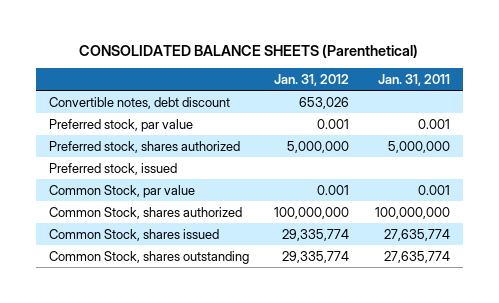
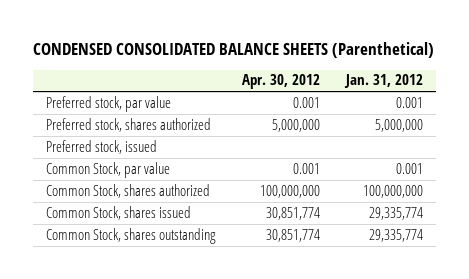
[79,43,419,58] CONSOLIDATED BALANCE SHEETS (Parenthetical) -> [32,42,434,59] CONDENSED CONSOLIDATED BALANCE SHEETS (Parenthetical)
[378,73,451,86] Jan. 31, 2011 -> none
none -> [241,74,320,90] Apr. 30, 2012
[48,96,230,109] Convertible notes, debt discount -> none

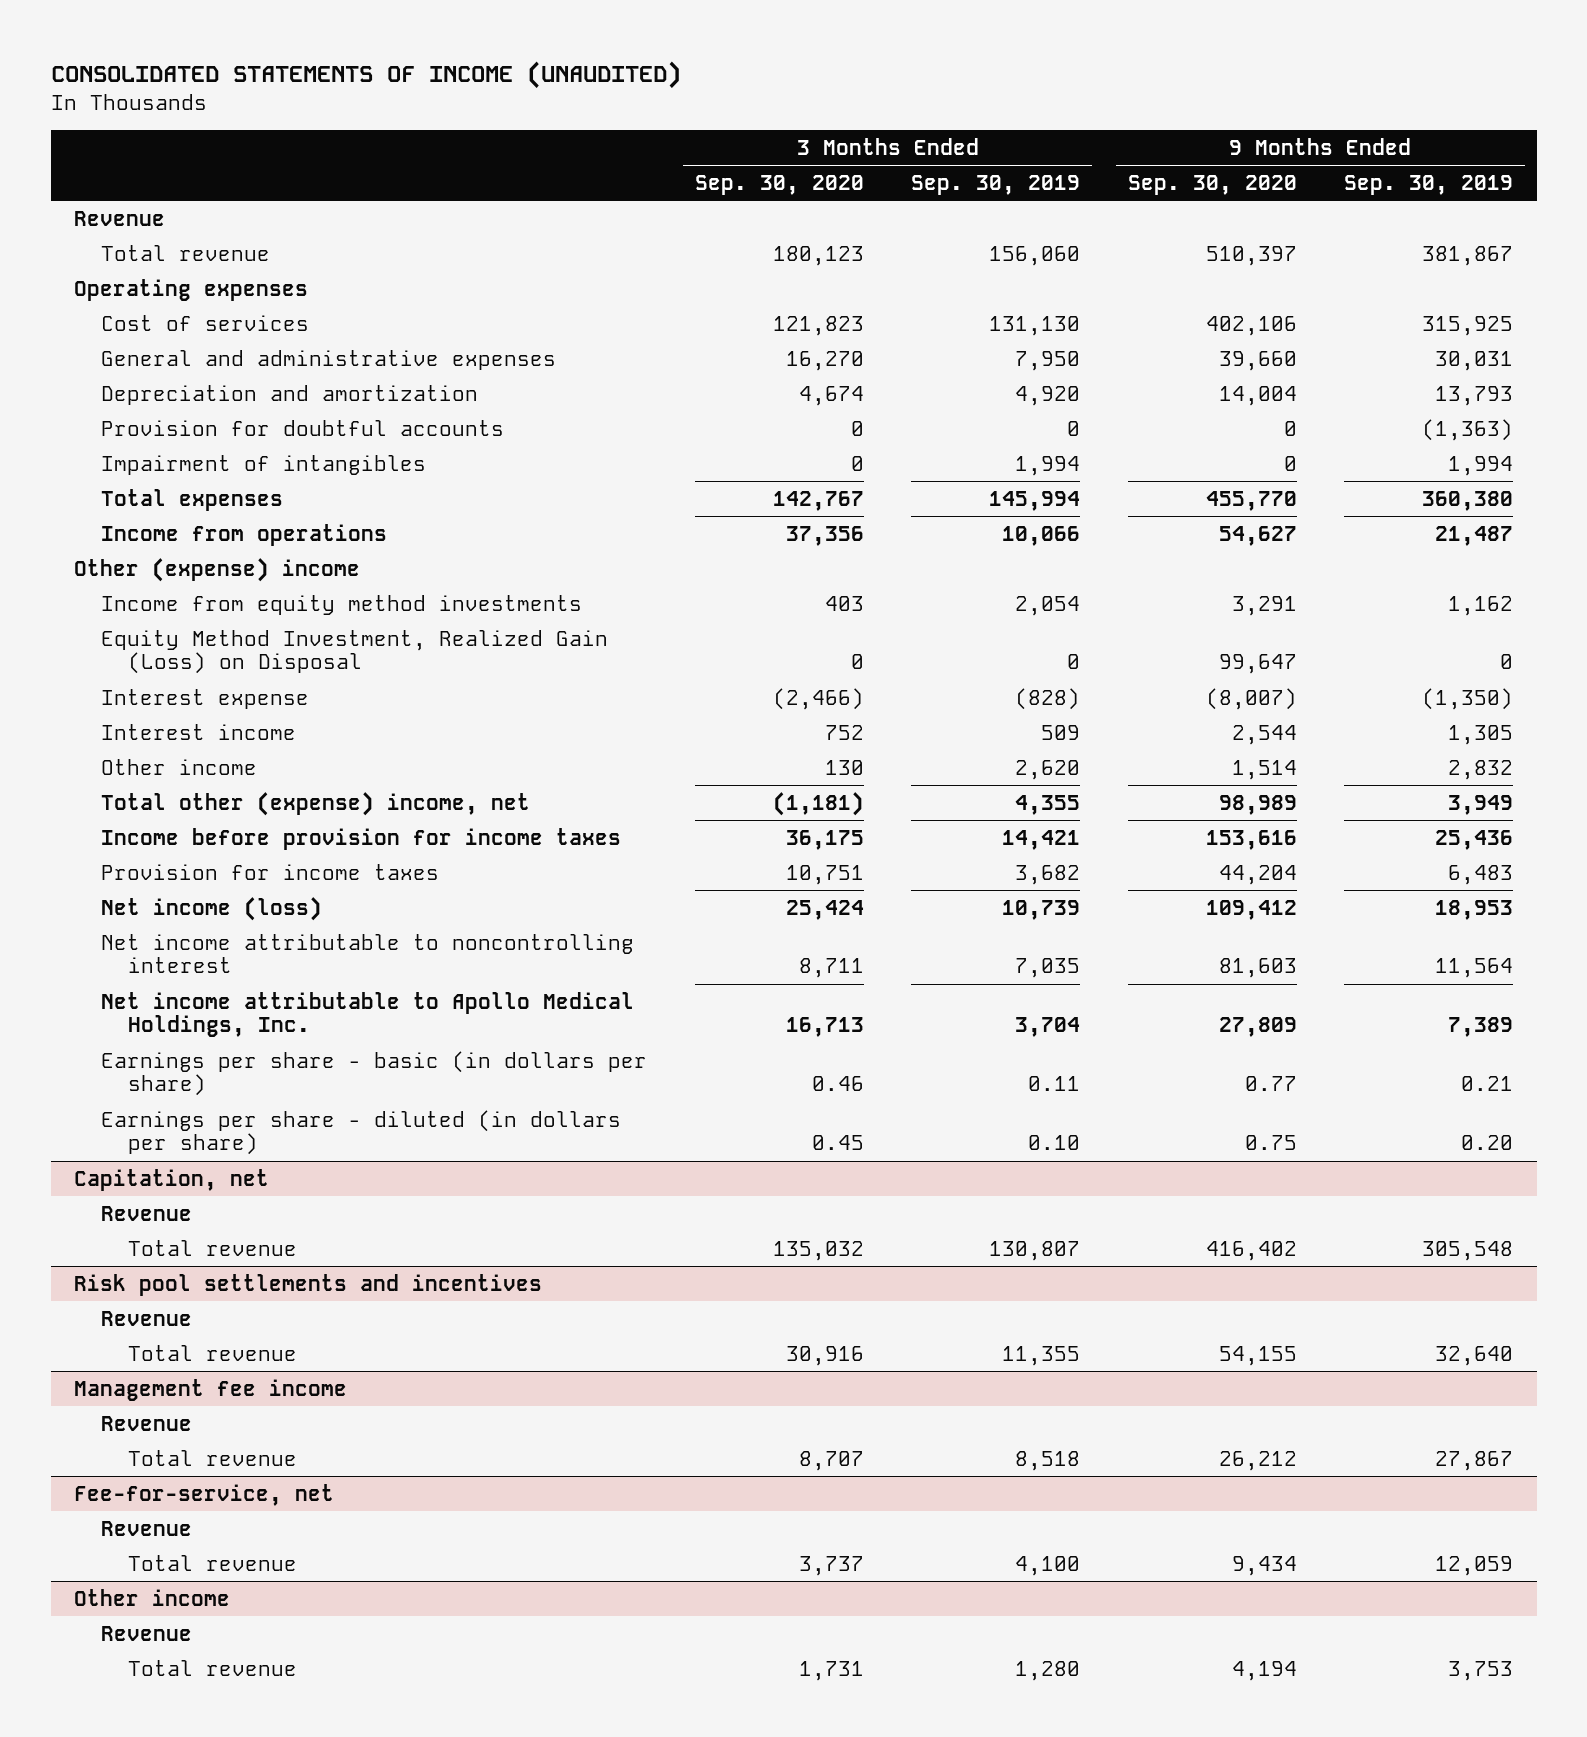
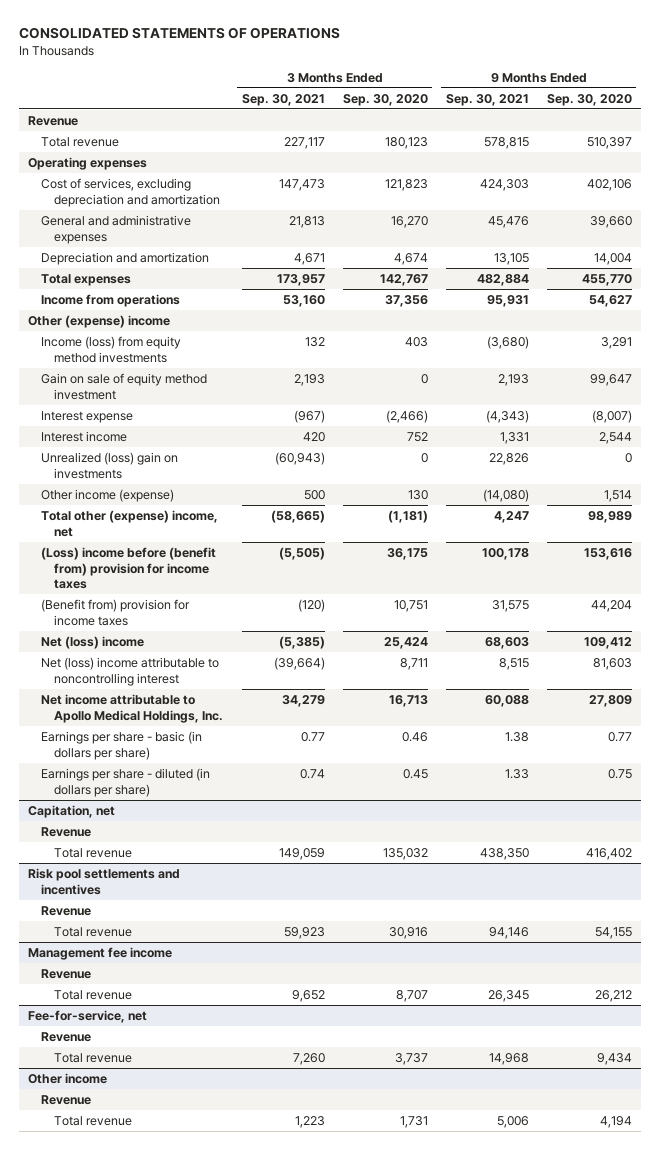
[50,61,681,90] CONSOLIDATED STATEMENTS OF INCOME (UNAUDITED) -> [19,27,341,40] CONSOLIDATED STATEMENTS OF OPERATIONS
[911,174,1081,195] Sep. 30, 2019 -> none
[1344,174,1514,195] Sep. 30, 2019 -> none
none -> [241,93,325,106] Sep. 30, 2021
none -> [445,93,529,106] Sep. 30, 2021
[101,314,310,331] Cost of services -> [41,177,221,207] Cost of services, excluding depreciation and amortization
[101,419,505,436] Provision for doubtful accounts -> none
[101,454,427,475] Impairment of intangibles -> none
[101,594,583,615] Income from equity method investments -> [41,335,182,363] Income (loss) from equity method investments
[101,629,609,675] Equity Method Investment, Realized Gain (Loss) on Disposal -> [41,372,208,400] Gain on sale of equity method investment
none -> [41,451,179,479] Unrealized (loss) gain on investments
[101,758,258,775] Other income -> [41,488,175,502] Other income (expense)
[101,827,622,850] Income before provision for income taxes -> [41,546,217,590] (Loss) income before (benefit from) provision for income taxes
[101,863,440,880] Provision for income taxes -> [41,598,191,626] (Benefit from) provision for income taxes
[101,896,323,921] Net income (loss) -> [41,635,145,649] Net (loss) income
[101,933,635,974] Net income attributable to noncontrolling interest -> [41,656,220,686] Net (loss) income attributable to noncontrolling interest

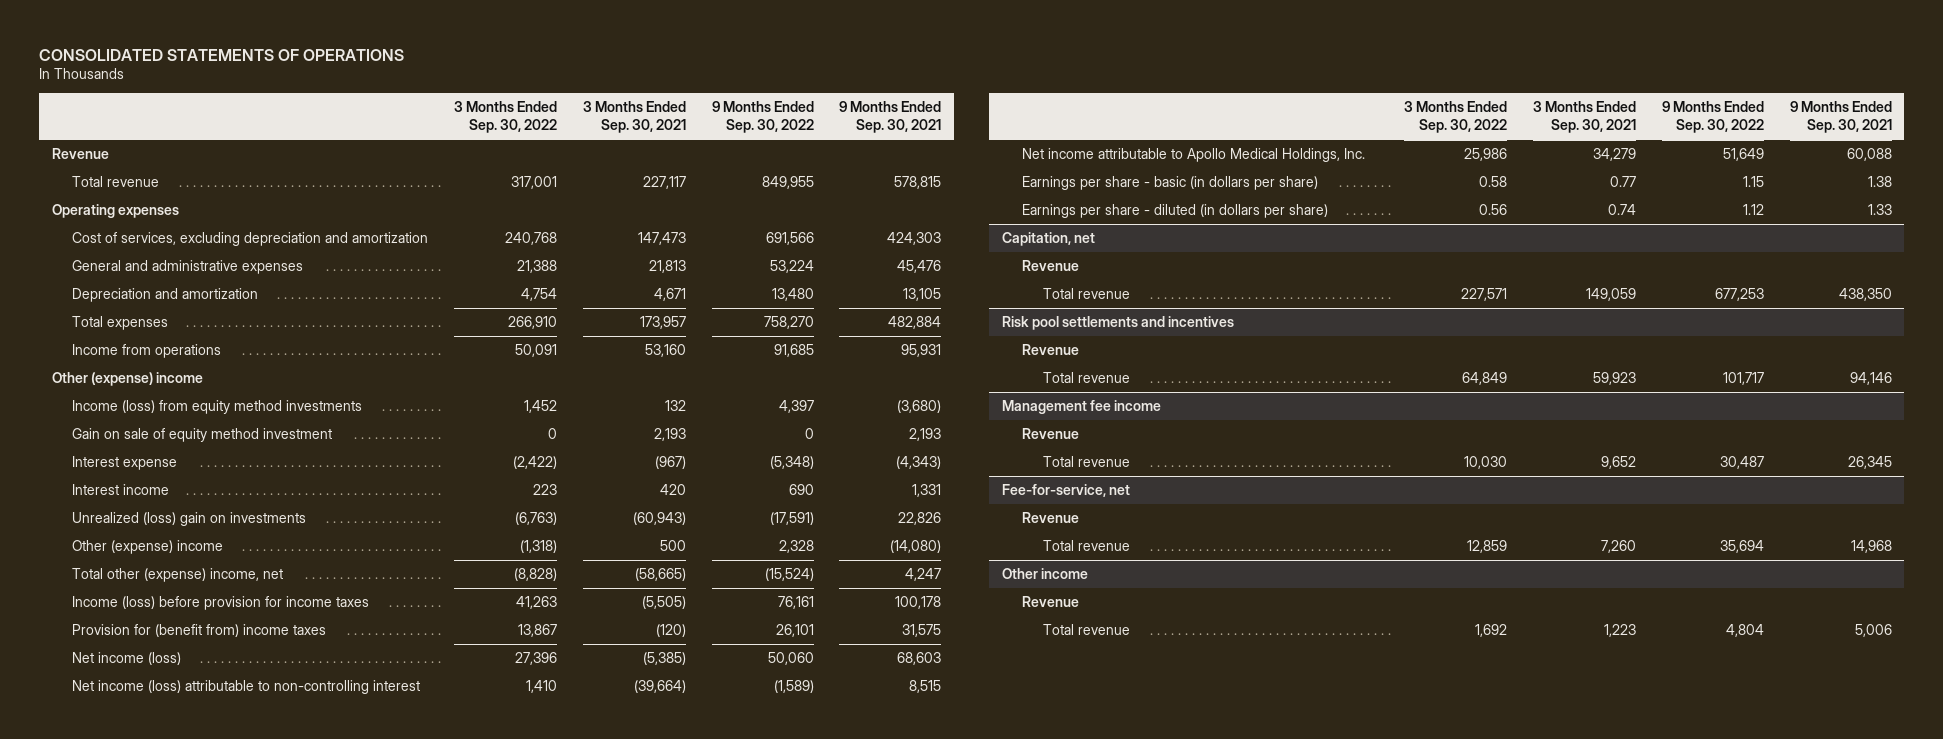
[342,93,428,106] Sep. 30, 2020 -> none
[546,93,632,106] Sep. 30, 2020 -> none
none -> [454,101,558,134] 3 Months Ended Sep. 30, 2022
none -> [711,101,814,134] 9 Months Ended Sep. 30, 2022
[41,488,175,502] Other income (expense) -> [72,540,224,555] Other (expense) income
[41,546,217,590] (Loss) income before (benefit from) provision for income taxes -> [72,596,370,611] Income (loss) before provision for income taxes
[41,598,191,626] (Benefit from) provision for income taxes -> [72,624,327,638] Provision for (benefit from) income taxes
[41,635,145,649] Net (loss) income -> [72,652,182,666] Net income (loss)
[41,656,220,686] Net (loss) income attributable to noncontrolling interest -> [72,680,421,695] Net income (loss) attributable to non-controlling interest

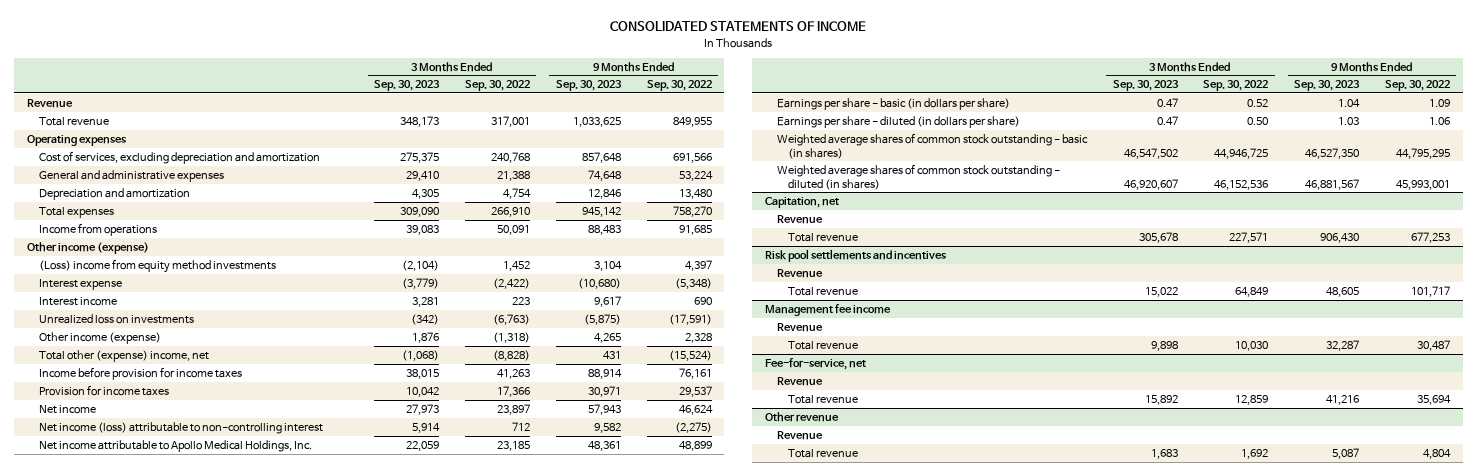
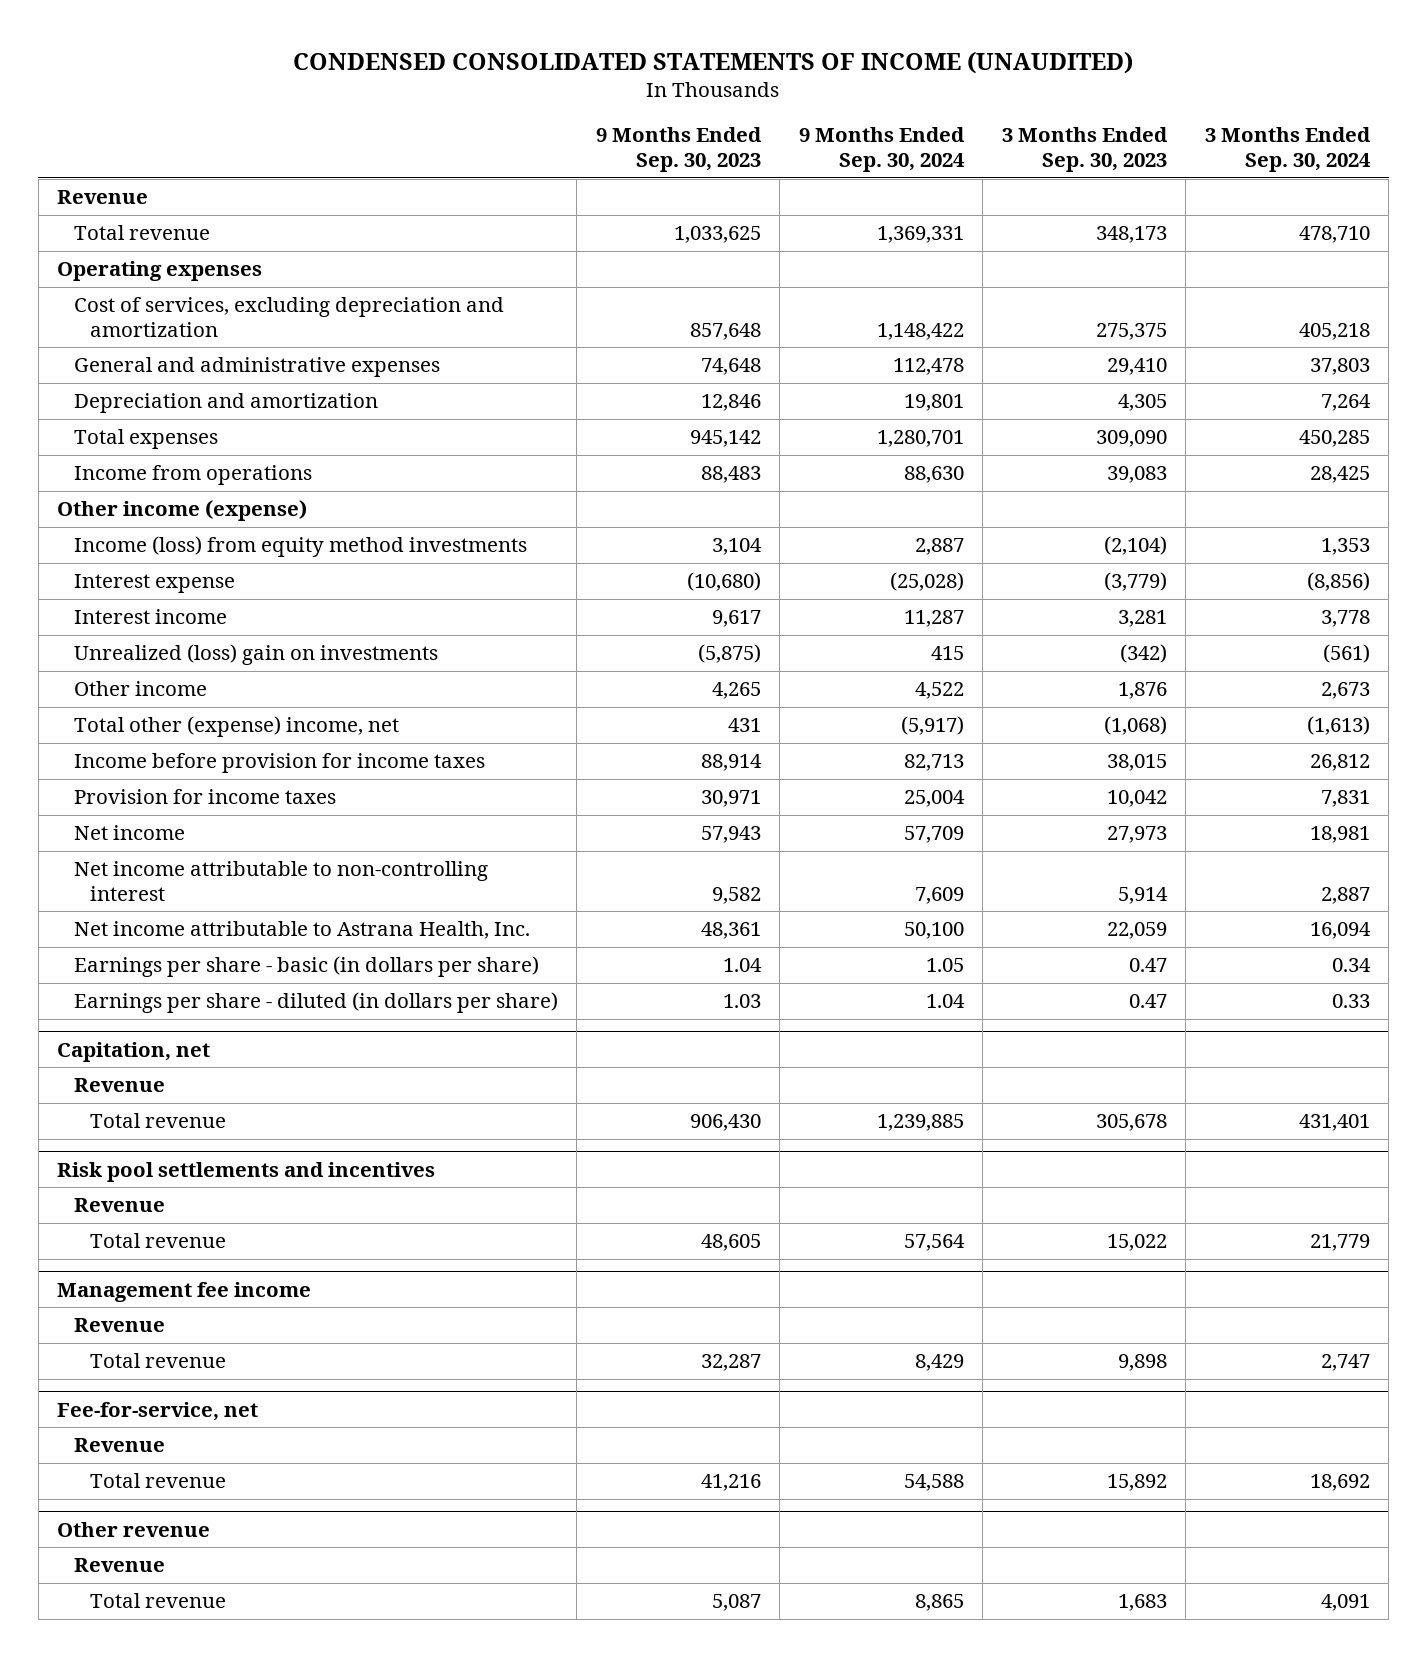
[610,21,867,32] CONSOLIDATED STATEMENTS OF INCOME -> [293,50,1134,74] CONDENSED CONSOLIDATED STATEMENTS OF INCOME (UNAUDITED)
[465,80,531,92] Sep. 30, 2022 -> none
[646,80,712,92] Sep. 30, 2022 -> none
none -> [798,127,965,173] 9 Months Ended Sep. 30, 2024
none -> [1204,127,1371,173] 3 Months Ended Sep. 30, 2024
[38,258,276,273] (Loss) income from equity method investments -> [73,536,527,558] Income (loss) from equity method investments
[38,313,194,324] Unrealized loss on investments -> [73,644,438,666] Unrealized (loss) gain on investments
[38,331,161,344] Other income (expense) -> [73,681,207,697] Other income
[38,421,323,434] Net income (loss) attributable to non-controlling interest -> [73,861,488,901] Net income attributable to non-controlling interest
[38,439,312,452] Net income attributable to Apollo Medical Holdings, Inc. -> [73,921,530,940] Net income attributable to Astrana Health, Inc.
[776,132,1088,159] Weighted average shares of common stock outstanding - basic (in shares) -> none
[776,163,1060,190] Weighted average shares of common stock outstanding - diluted (in shares) -> none

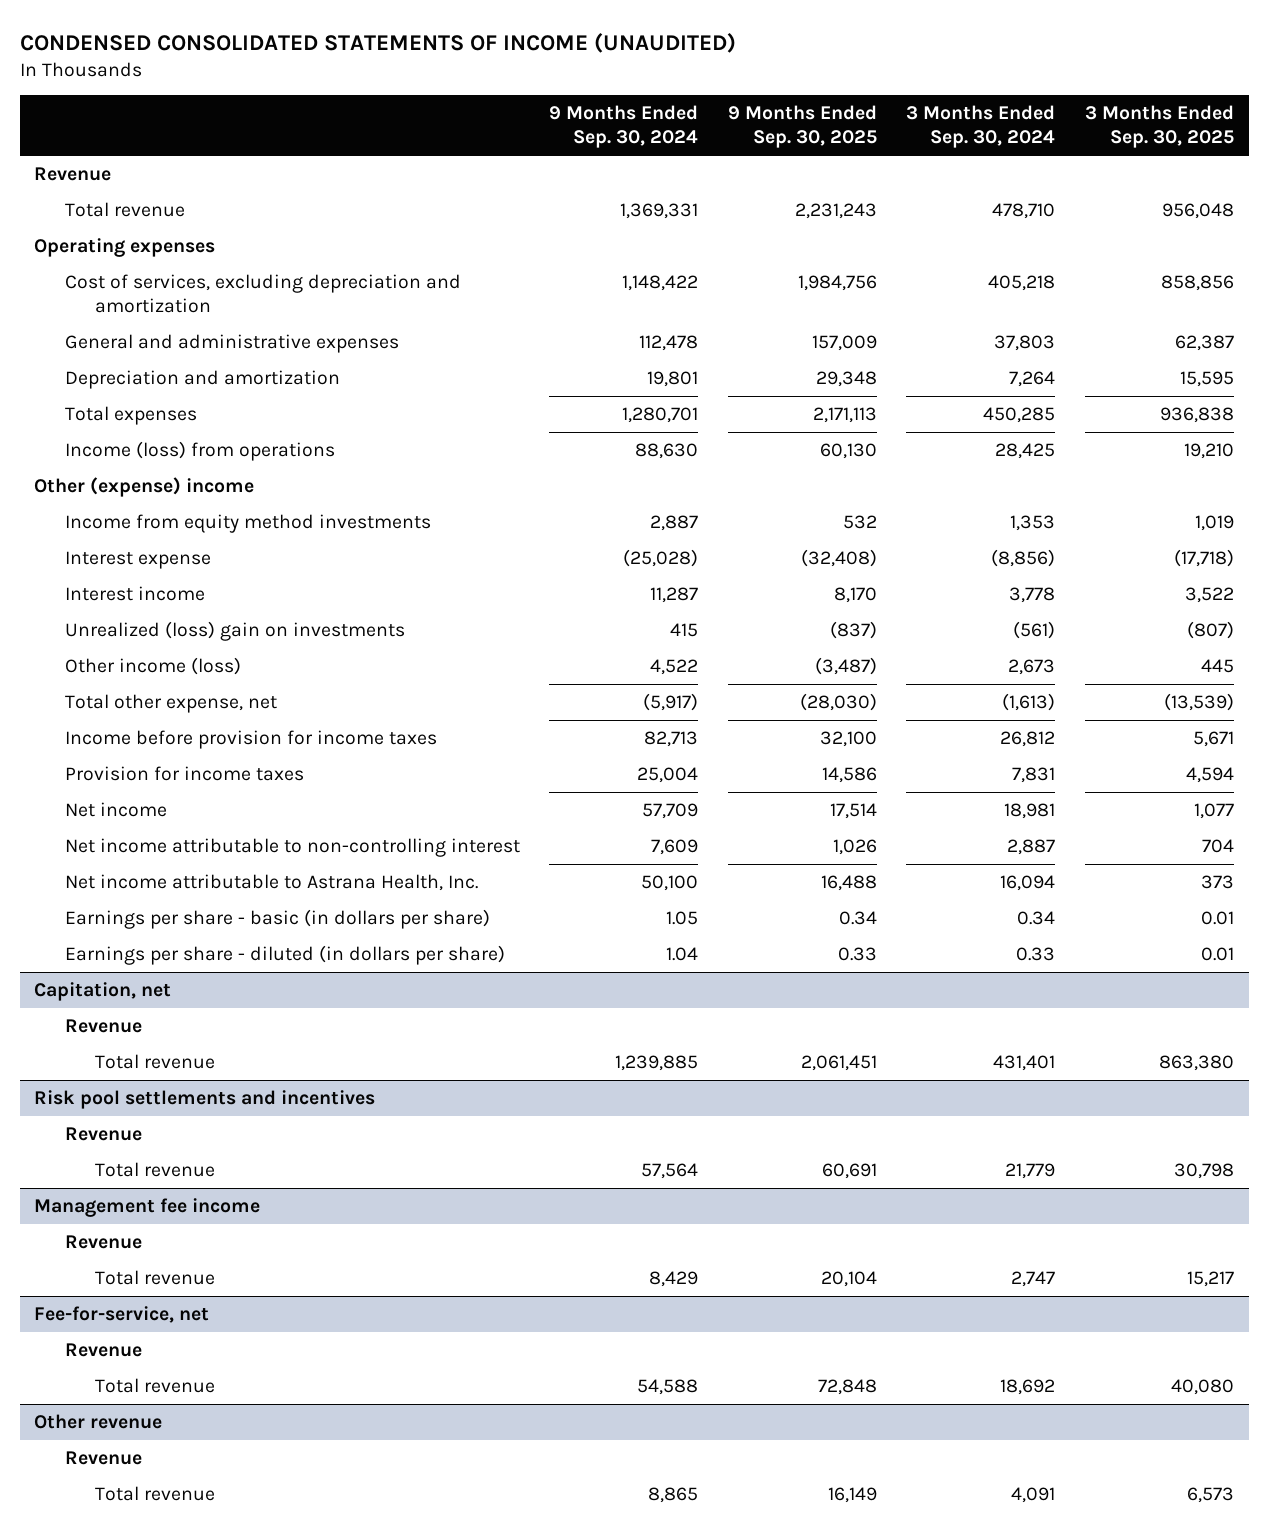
[595,127,762,173] 9 Months Ended Sep. 30, 2023 -> none
[1001,127,1168,173] 3 Months Ended Sep. 30, 2023 -> none
none -> [727,105,877,149] 9 Months Ended Sep. 30, 2025
none -> [1085,105,1235,149] 3 Months Ended Sep. 30, 2025
[73,465,312,486] Income from operations -> [64,441,335,462] Income (loss) from operations
[57,500,308,522] Other income (expense) -> [34,477,255,498] Other (expense) income
[73,536,527,558] Income (loss) from equity method investments -> [64,514,431,534] Income from equity method investments
[73,681,207,697] Other income -> [64,657,241,676] Other income (loss)
[73,716,399,738] Total other (expense) income, net -> [64,694,277,714] Total other expense, net

